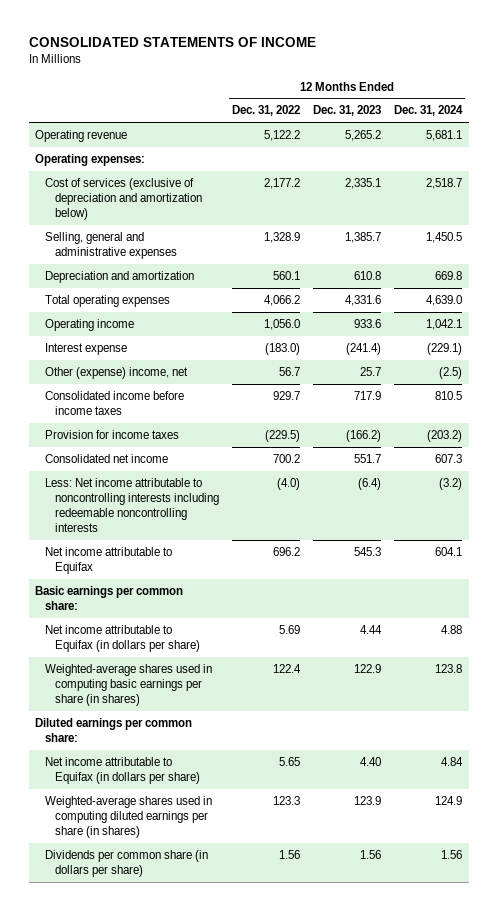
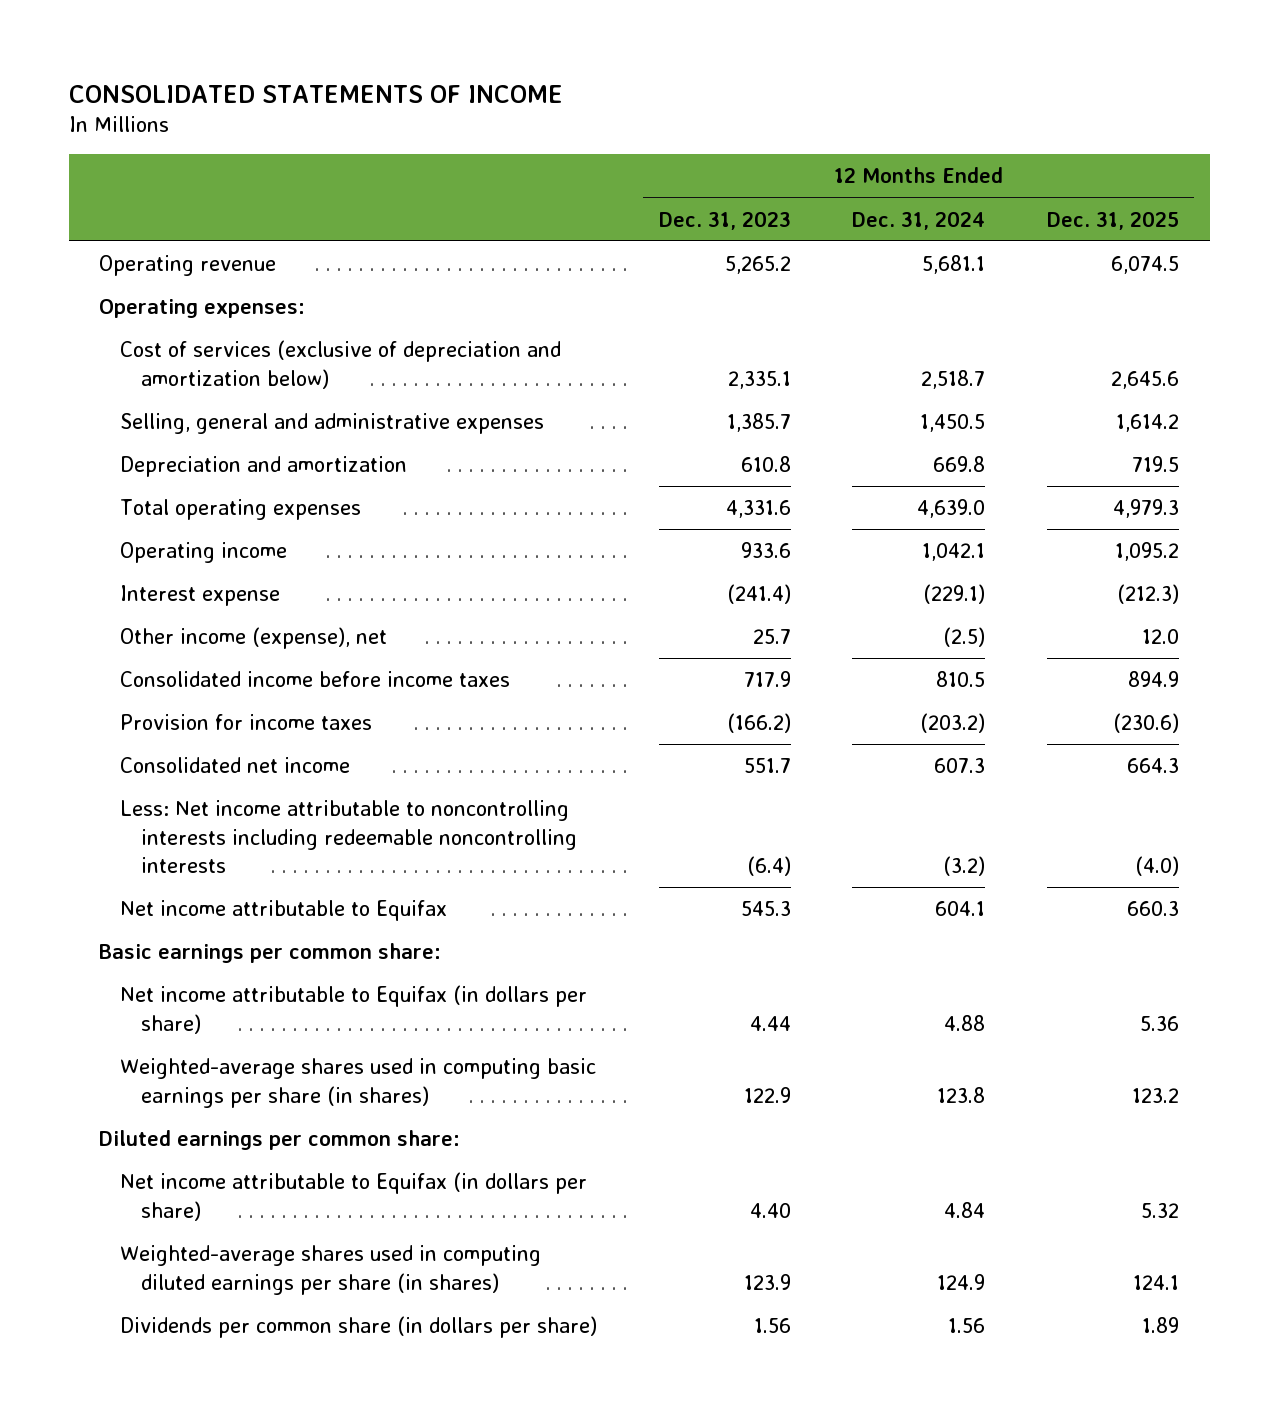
[232,105,301,117] Dec. 31, 2022 -> none
none -> [1047,210,1180,230] Dec. 31, 2025
[45,366,189,379] Other (expense) income, net -> [120,627,388,650] Other income (expense), net

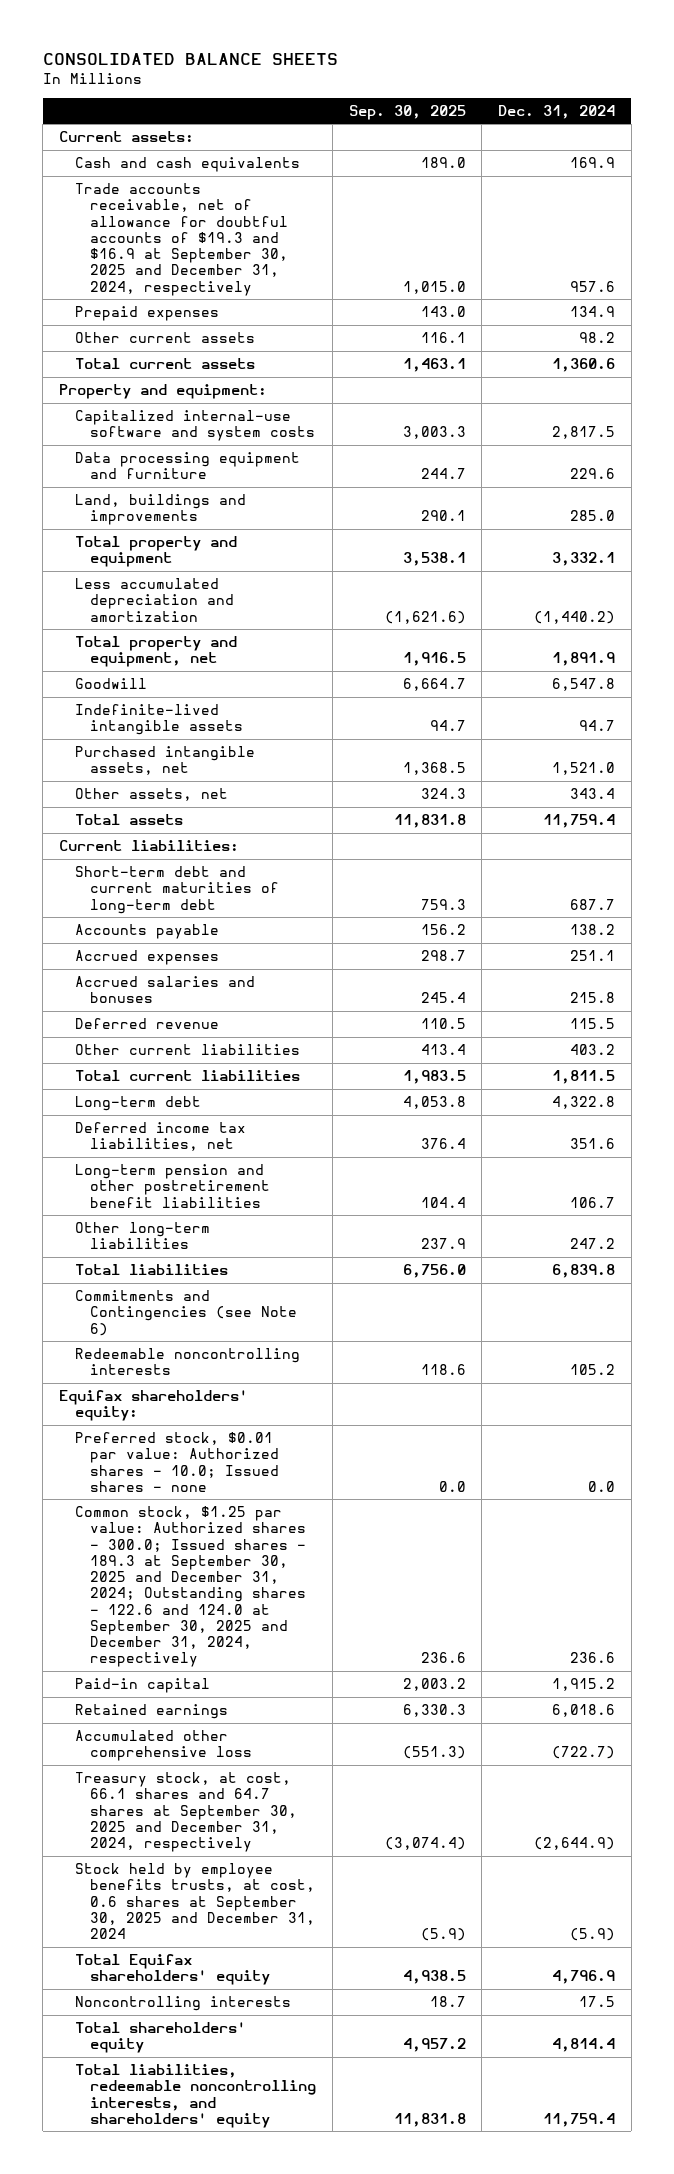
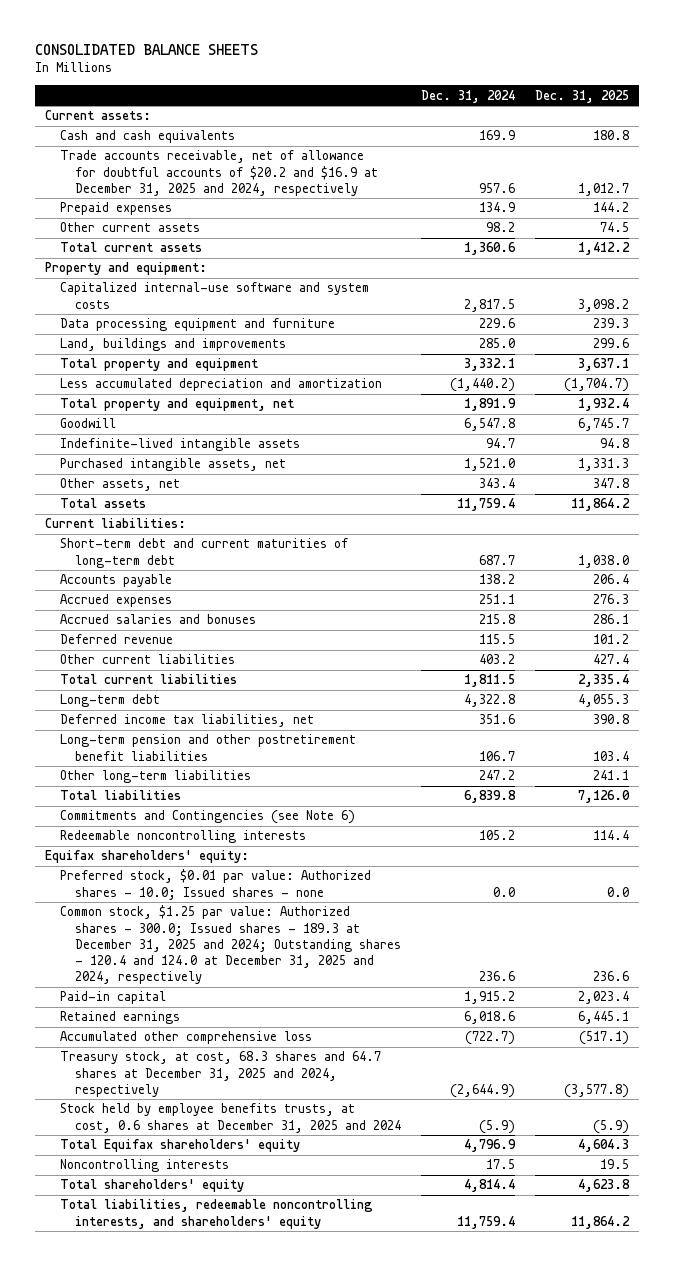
[348,104,466,120] Sep. 30, 2025 -> none
none -> [534,89,629,103] Dec. 31, 2025
[74,183,289,296] Trade accounts receivable, net of allowance for doubtful accounts of $19.3 and $16.9 at September 30, 2025 and December 31, 2024, respectively -> [59,150,379,196] Trade accounts receivable, net of allowance for doubtful accounts of $20.2 and $16.9 at December 31, 2025 and 2024, respectively
[74,1506,307,1668] Common stock, $1.25 par value: Authorized shares - 300.0; Issued shares - 189.3 at September 30, 2025 and December 31, 2024; Outstanding shares - 122.6 and 124.0 at September 30, 2025 and December 31, 2024, respectively -> [59,905,402,985] Common stock, $1.25 par value: Authorized shares - 300.0; Issued shares - 189.3 at December 31, 2025 and 2024; Outstanding shares - 120.4 and 124.0 at December 31, 2025 and 2024, respectively
[74,1772,298,1853] Treasury stock, at cost, 66.1 shares and 64.7 shares at September 30, 2025 and December 31, 2024, respectively -> [59,1051,381,1097] Treasury stock, at cost, 68.3 shares and 64.7 shares at December 31, 2025 and 2024, respectively
[74,1863,316,1940] Stock held by employee benefits trusts, at cost, 0.6 shares at September 30, 2025 and December 31, 2024 -> [59,1103,402,1133] Stock held by employee benefits trusts, at cost, 0.6 shares at December 31, 2025 and 2024

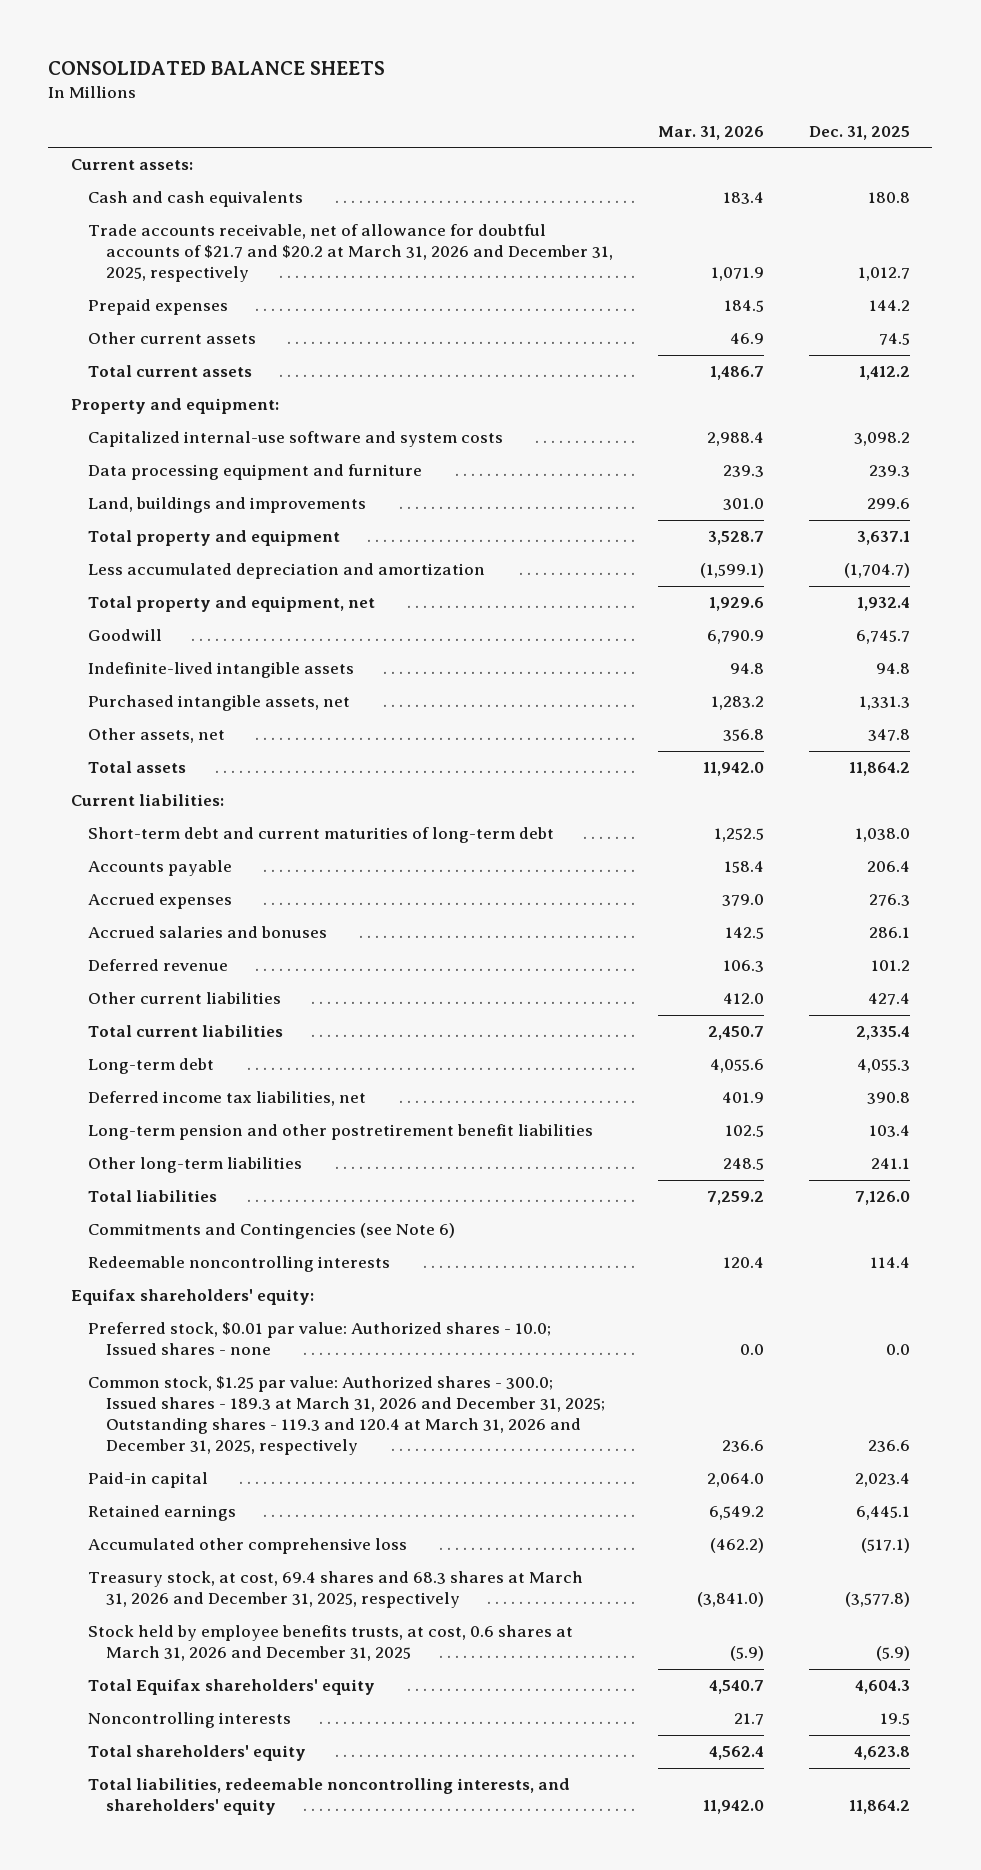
[420,89,515,103] Dec. 31, 2024 -> none
none -> [657,125,764,140] Mar. 31, 2026
[59,150,379,196] Trade accounts receivable, net of allowance for doubtful accounts of $20.2 and $16.9 at December 31, 2025 and 2024, respectively -> [88,224,613,283] Trade accounts receivable, net of allowance for doubtful accounts of $21.7 and $20.2 at March 31, 2026 and December 31, 2025, respectively
[59,905,402,985] Common stock, $1.25 par value: Authorized shares - 300.0; Issued shares - 189.3 at December 31, 2025 and 2024; Outstanding shares - 120.4 and 124.0 at December 31, 2025 and 2024, respectively -> [88,1376,605,1456] Common stock, $1.25 par value: Authorized shares - 300.0; Issued shares - 189.3 at March 31, 2026 and December 31, 2025; Outstanding shares - 119.3 and 120.4 at March 31, 2026 and December 31, 2025, respectively
[59,1051,381,1097] Treasury stock, at cost, 68.3 shares and 64.7 shares at December 31, 2025 and 2024, respectively -> [88,1571,584,1609] Treasury stock, at cost, 69.4 shares and 68.3 shares at March 31, 2026 and December 31, 2025, respectively
[59,1103,402,1133] Stock held by employee benefits trusts, at cost, 0.6 shares at December 31, 2025 and 2024 -> [88,1625,574,1662] Stock held by employee benefits trusts, at cost, 0.6 shares at March 31, 2026 and December 31, 2025

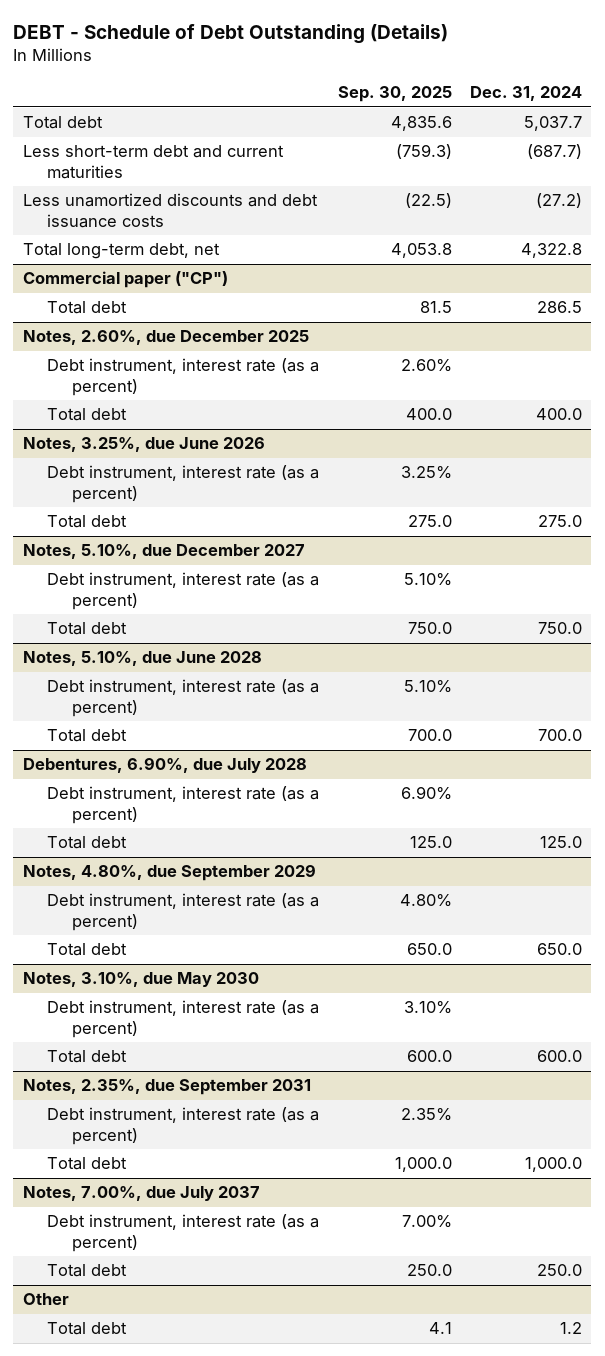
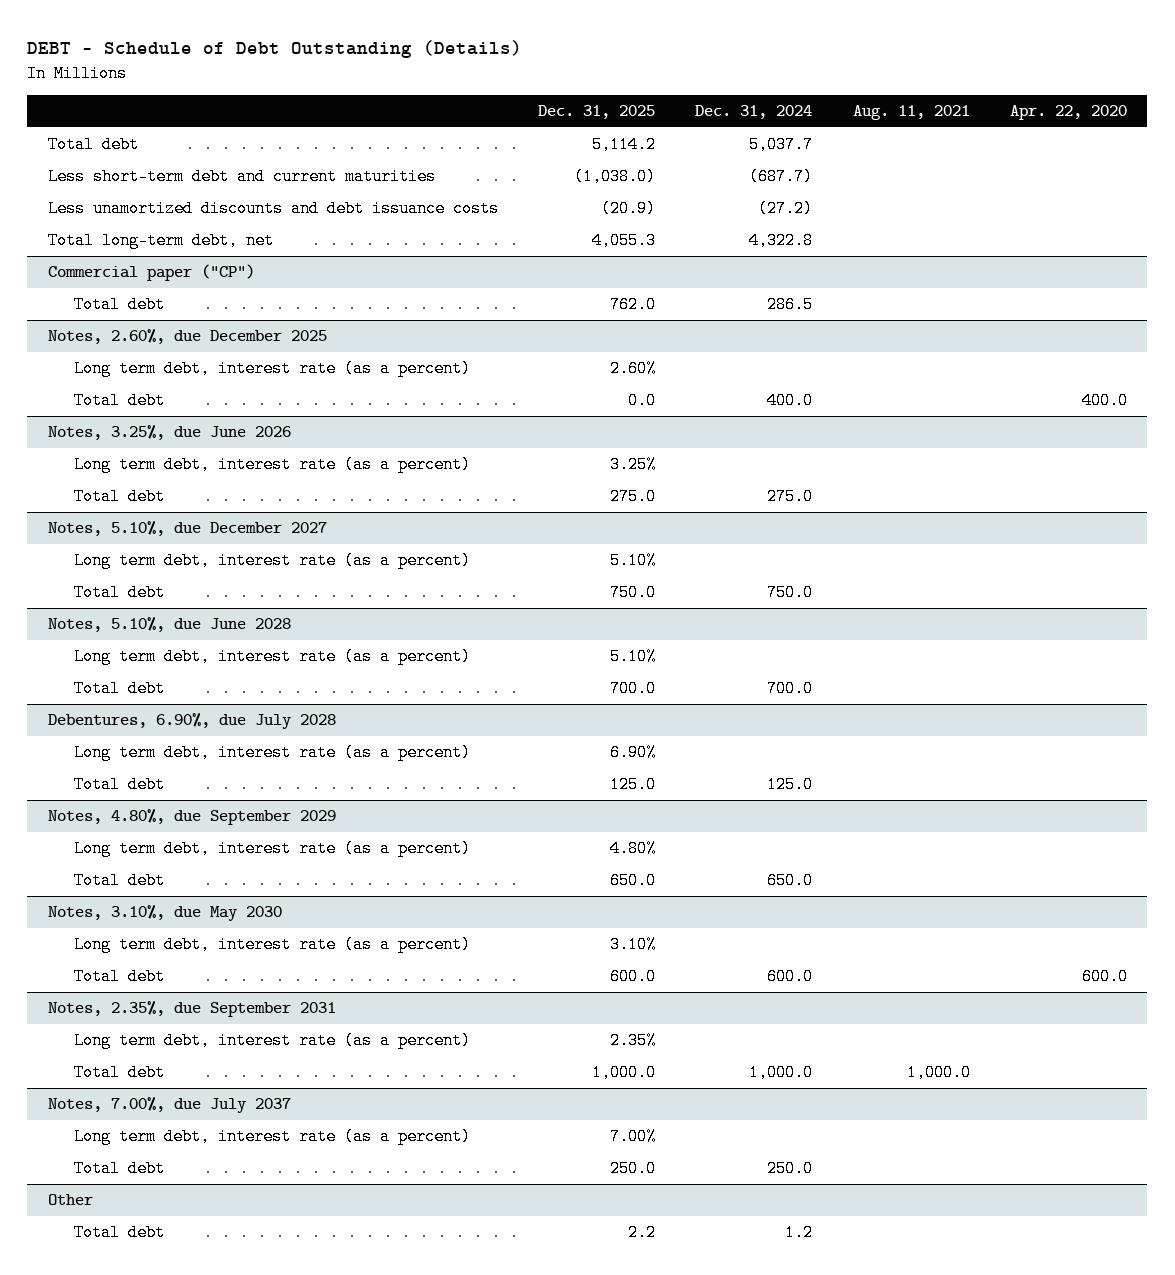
[337,86,452,103] Sep. 30, 2025 -> none
none -> [538,105,656,120] Dec. 31, 2025
none -> [852,105,970,121] Aug. 11, 2021
none -> [1010,105,1128,121] Apr. 22, 2020
[47,358,320,396] Debt instrument, interest rate (as a percent) -> [73,360,471,378] Long term debt, interest rate (as a percent)
[47,465,320,503] Debt instrument, interest rate (as a percent) -> [73,456,471,474] Long term debt, interest rate (as a percent)
[47,572,320,610] Debt instrument, interest rate (as a percent) -> [73,552,471,570] Long term debt, interest rate (as a percent)
[47,679,320,717] Debt instrument, interest rate (as a percent) -> [73,648,471,666] Long term debt, interest rate (as a percent)
[47,786,320,824] Debt instrument, interest rate (as a percent) -> [73,744,471,762] Long term debt, interest rate (as a percent)
[47,893,320,931] Debt instrument, interest rate (as a percent) -> [73,840,471,858] Long term debt, interest rate (as a percent)
[47,1000,320,1038] Debt instrument, interest rate (as a percent) -> [73,936,471,954] Long term debt, interest rate (as a percent)
[47,1107,320,1145] Debt instrument, interest rate (as a percent) -> [73,1032,471,1050] Long term debt, interest rate (as a percent)
[47,1214,320,1252] Debt instrument, interest rate (as a percent) -> [73,1128,471,1146] Long term debt, interest rate (as a percent)

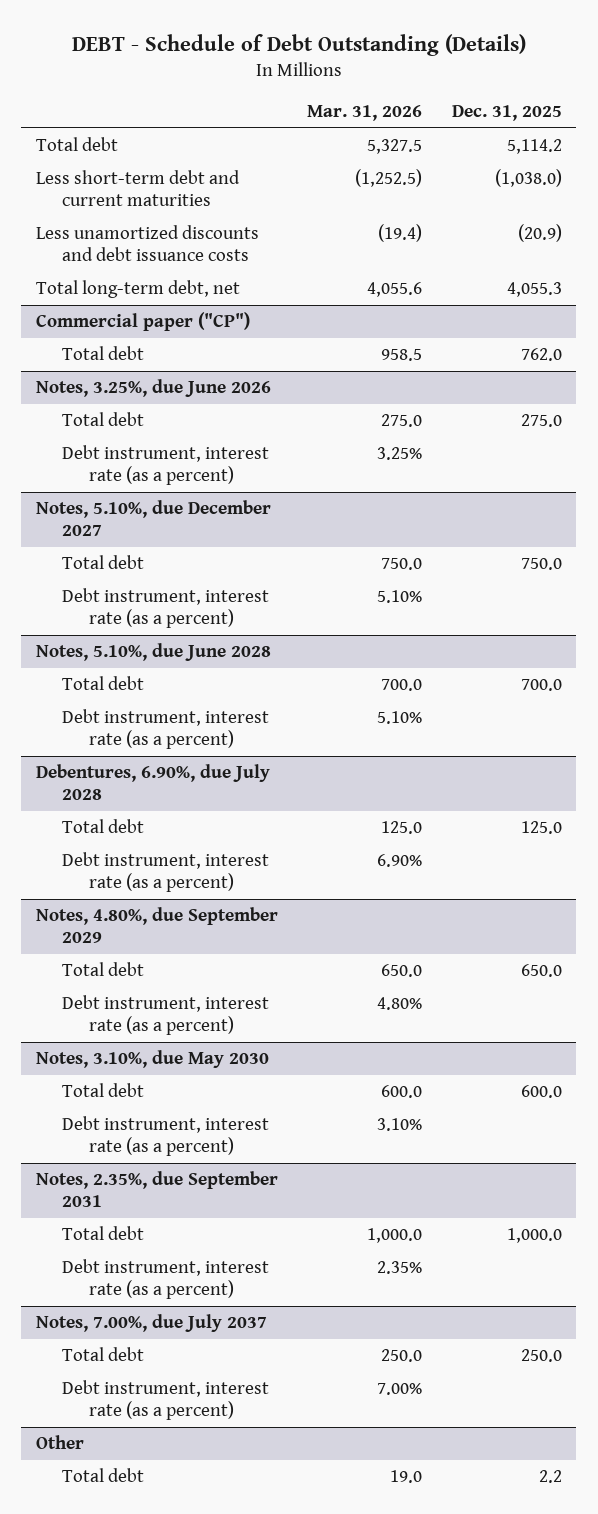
[695,105,813,120] Dec. 31, 2024 -> none
[852,105,970,121] Aug. 11, 2021 -> none
[1010,105,1128,121] Apr. 22, 2020 -> none
none -> [307,105,423,122] Mar. 31, 2026
[47,329,327,345] Notes, 2.60%, due December 2025 -> none
[73,360,471,378] Long term debt, interest rate (as a percent) -> none
[73,392,165,410] Total debt -> none
[73,456,471,474] Long term debt, interest rate (as a percent) -> none
none -> [62,445,270,486] Debt instrument, interest rate (as a percent)
[73,552,471,570] Long term debt, interest rate (as a percent) -> none
none -> [62,588,270,629] Debt instrument, interest rate (as a percent)
[73,648,471,666] Long term debt, interest rate (as a percent) -> none
none -> [62,709,270,750] Debt instrument, interest rate (as a percent)
[73,744,471,762] Long term debt, interest rate (as a percent) -> none
none -> [62,852,270,893] Debt instrument, interest rate (as a percent)
[73,840,471,858] Long term debt, interest rate (as a percent) -> none
none -> [62,995,270,1036] Debt instrument, interest rate (as a percent)
[73,936,471,954] Long term debt, interest rate (as a percent) -> none
none -> [62,1116,270,1157] Debt instrument, interest rate (as a percent)
[73,1032,471,1050] Long term debt, interest rate (as a percent) -> none
none -> [62,1259,270,1300] Debt instrument, interest rate (as a percent)
[73,1128,471,1146] Long term debt, interest rate (as a percent) -> none
none -> [62,1380,270,1421] Debt instrument, interest rate (as a percent)

